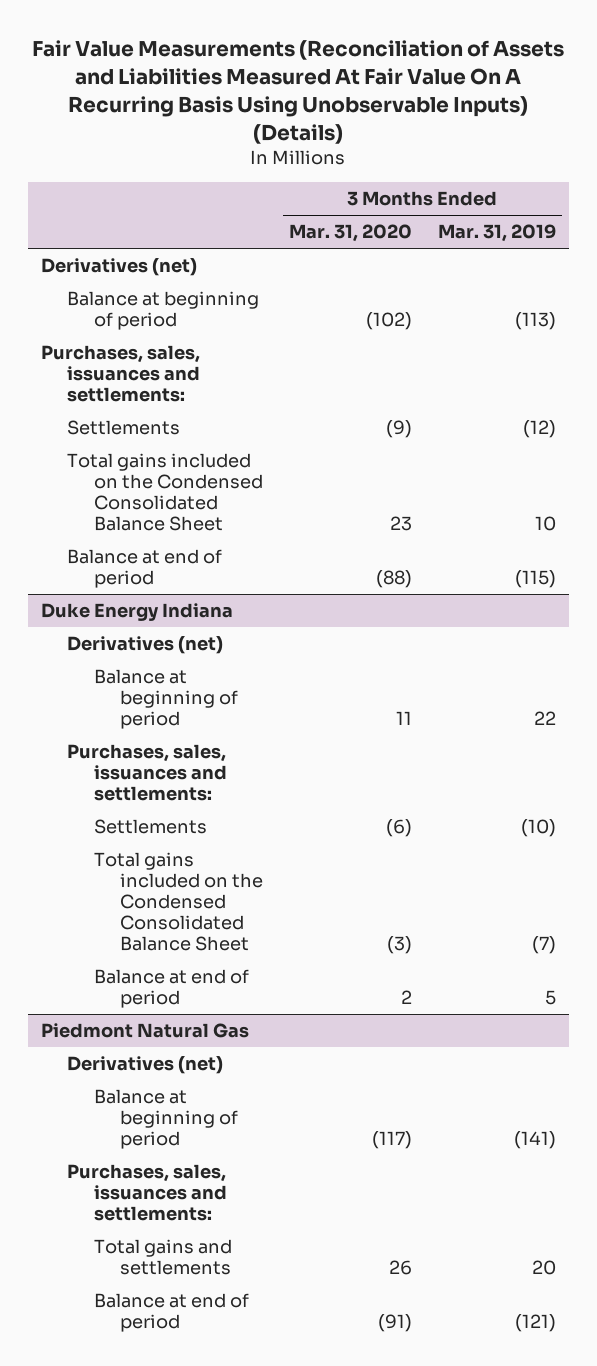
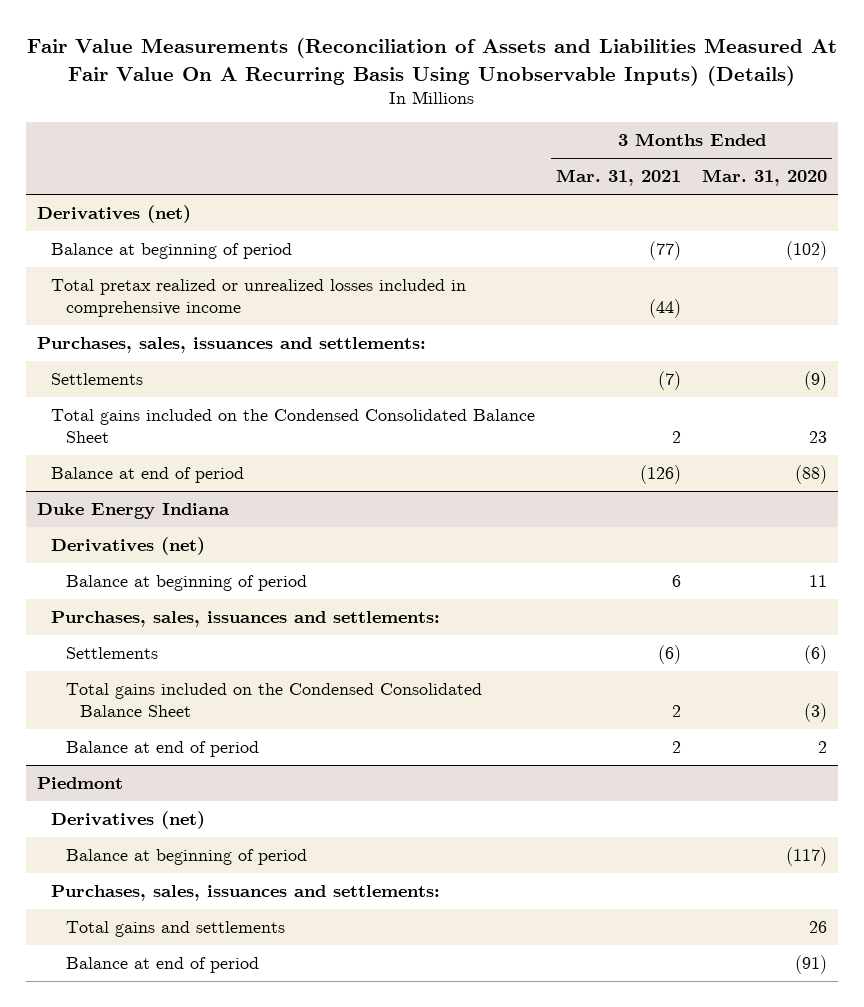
[437,224,556,243] Mar. 31, 2019 -> none
none -> [556,169,682,187] Mar. 31, 2021
none -> [51,279,467,318] Total pretax realized or unrealized losses included in comprehensive income
[41,1023,250,1039] Piedmont Natural Gas -> [36,777,123,790] Piedmont

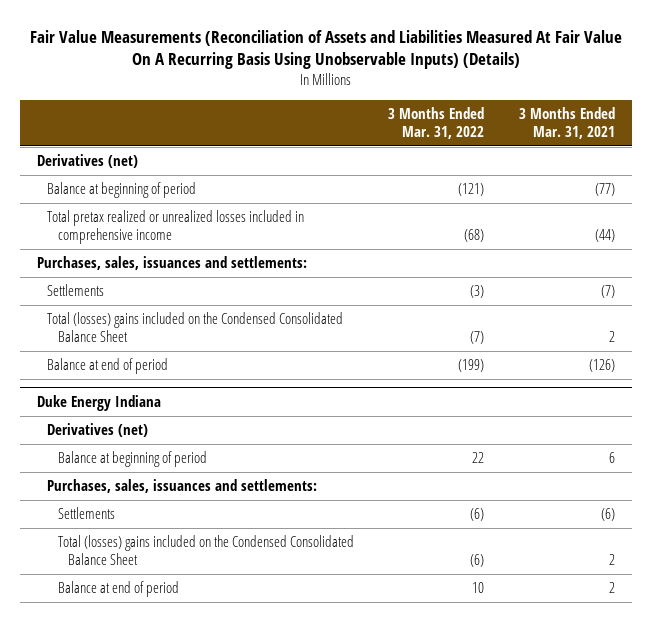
[702,169,828,187] Mar. 31, 2020 -> none
none -> [388,107,485,139] 3 Months Ended Mar. 31, 2022
[51,409,536,444] Total gains included on the Condensed Consolidated Balance Sheet -> [47,312,344,342] Total (losses) gains included on the Condensed Consolidated Balance Sheet
[65,683,482,718] Total gains included on the Condensed Consolidated Balance Sheet -> [57,535,354,565] Total (losses) gains included on the Condensed Consolidated Balance Sheet
[36,777,123,790] Piedmont -> none
[51,811,206,830] Derivatives (net) -> none
[65,849,307,866] Balance at beginning of period -> none
[51,885,441,902] Purchases, sales, issuances and settlements: -> none
[65,921,285,938] Total gains and settlements -> none
[65,957,259,974] Balance at end of period -> none

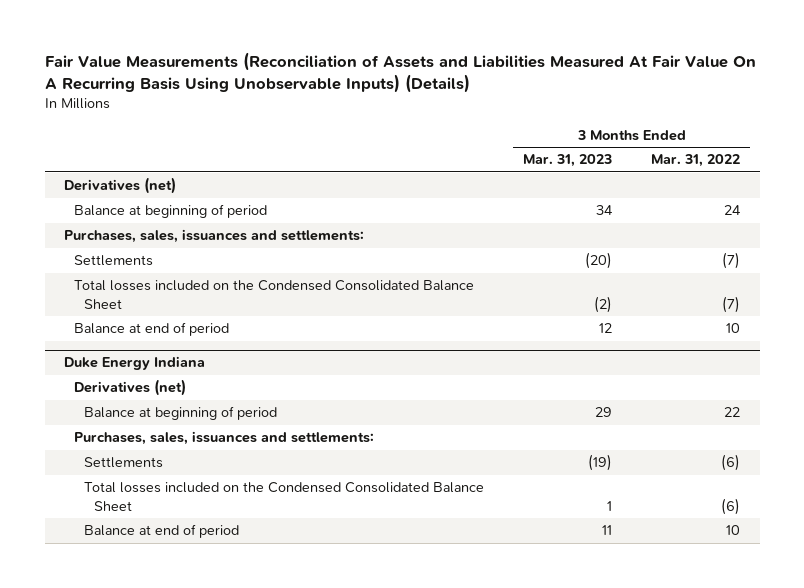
[518,107,615,139] 3 Months Ended Mar. 31, 2021 -> none
none -> [523,154,613,168] Mar. 31, 2023
[47,210,305,244] Total pretax realized or unrealized losses included in comprehensive income -> none
[458,183,485,197] (121) -> [724,205,742,216] 24
[470,285,485,299] (3) -> [722,252,741,270] (7)
[47,312,344,342] Total (losses) gains included on the Condensed Consolidated Balance Sheet -> [74,280,475,309] Total losses included on the Condensed Consolidated Balance Sheet
[458,359,485,373] (199) -> [726,323,741,334] 10
[57,535,354,565] Total (losses) gains included on the Condensed Consolidated Balance Sheet -> [84,482,485,511] Total losses included on the Condensed Consolidated Balance Sheet

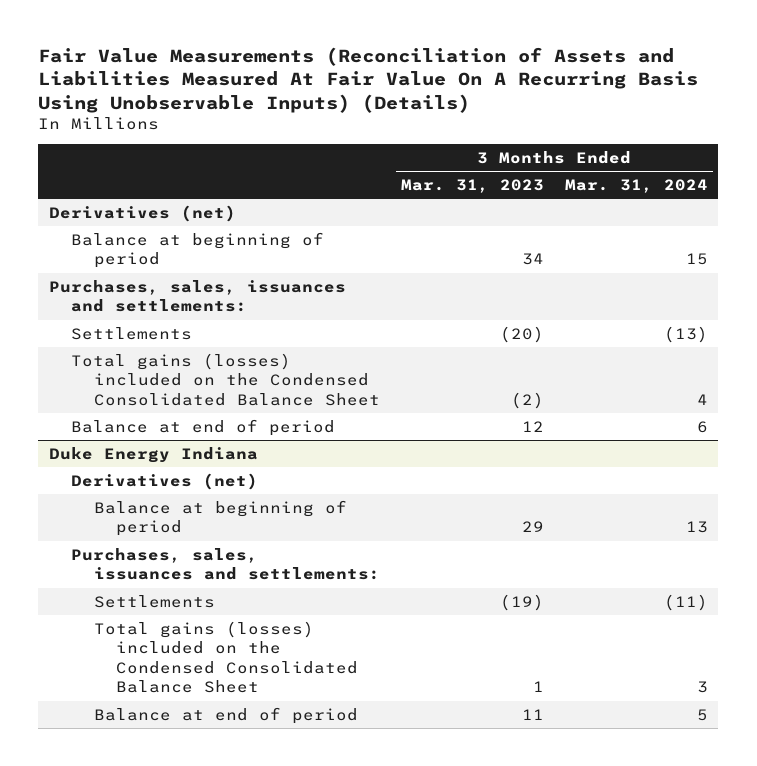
[651,154,741,168] Mar. 31, 2022 -> none
none -> [564,178,708,193] Mar. 31, 2024
[74,280,475,309] Total losses included on the Condensed Consolidated Balance Sheet -> [71,352,380,406] Total gains (losses) included on the Condensed Consolidated Balance Sheet
[84,482,485,511] Total losses included on the Condensed Consolidated Balance Sheet -> [93,620,359,694] Total gains (losses) included on the Condensed Consolidated Balance Sheet

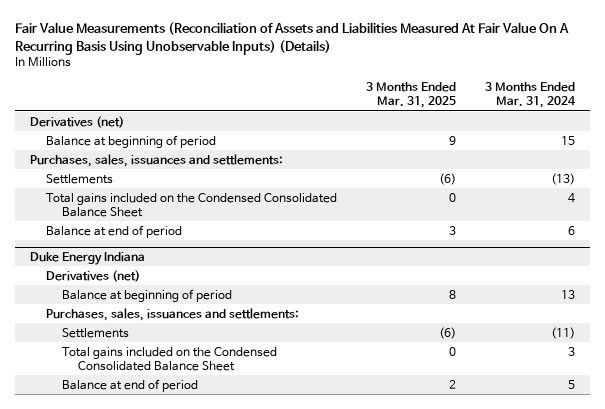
[400,178,544,193] Mar. 31, 2023 -> none
none -> [366,81,457,109] 3 Months Ended Mar. 31, 2025
[71,352,380,406] Total gains (losses) included on the Condensed Consolidated Balance Sheet -> [45,192,337,218] Total gains included on the Condensed Consolidated Balance Sheet
[93,620,359,694] Total gains (losses) included on the Condensed Consolidated Balance Sheet -> [61,346,277,372] Total gains included on the Condensed Consolidated Balance Sheet

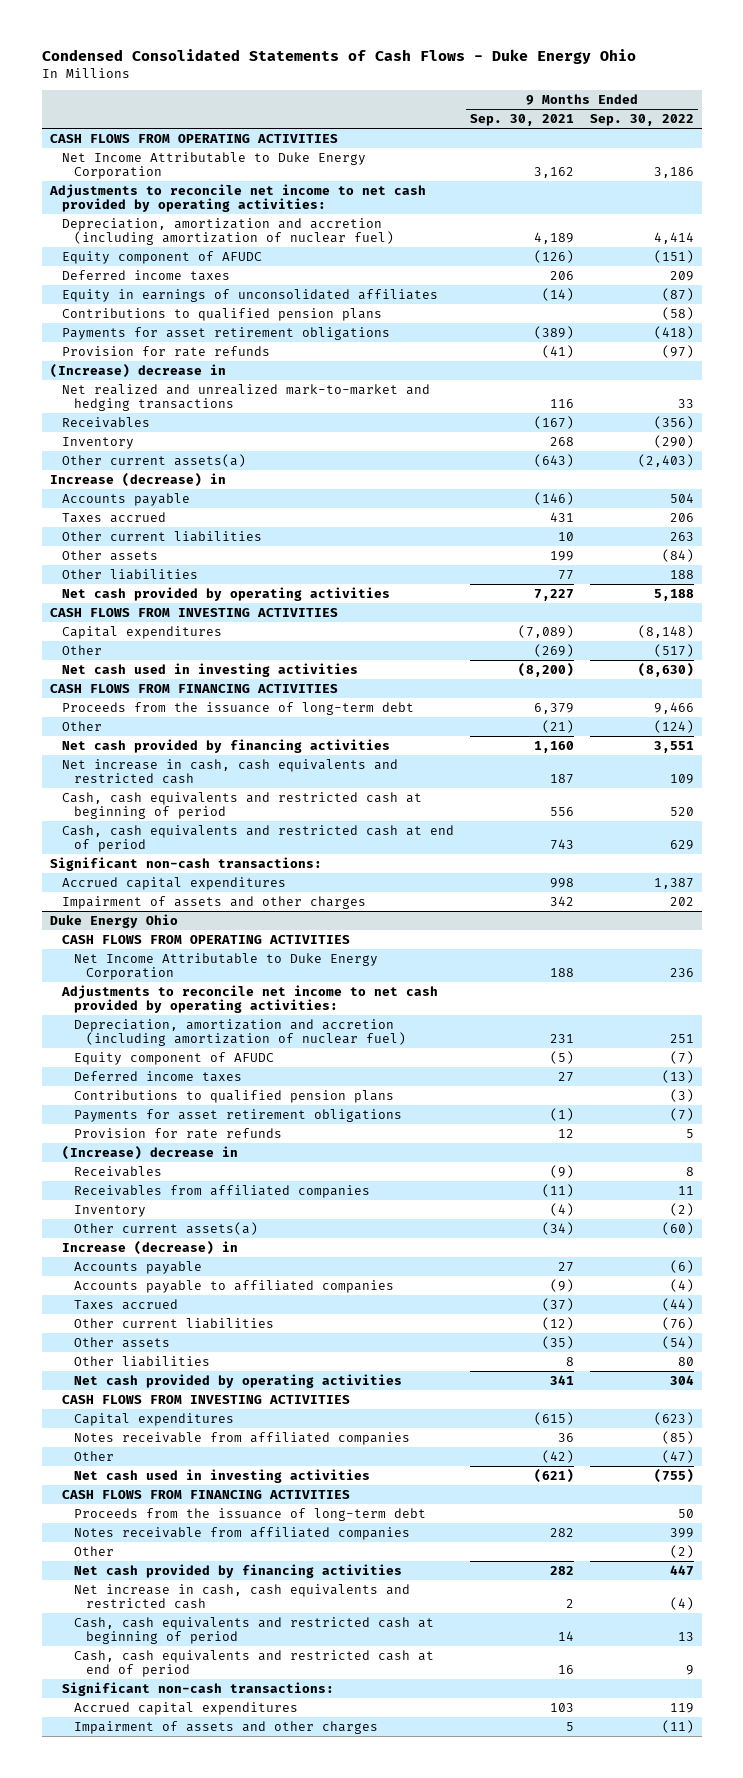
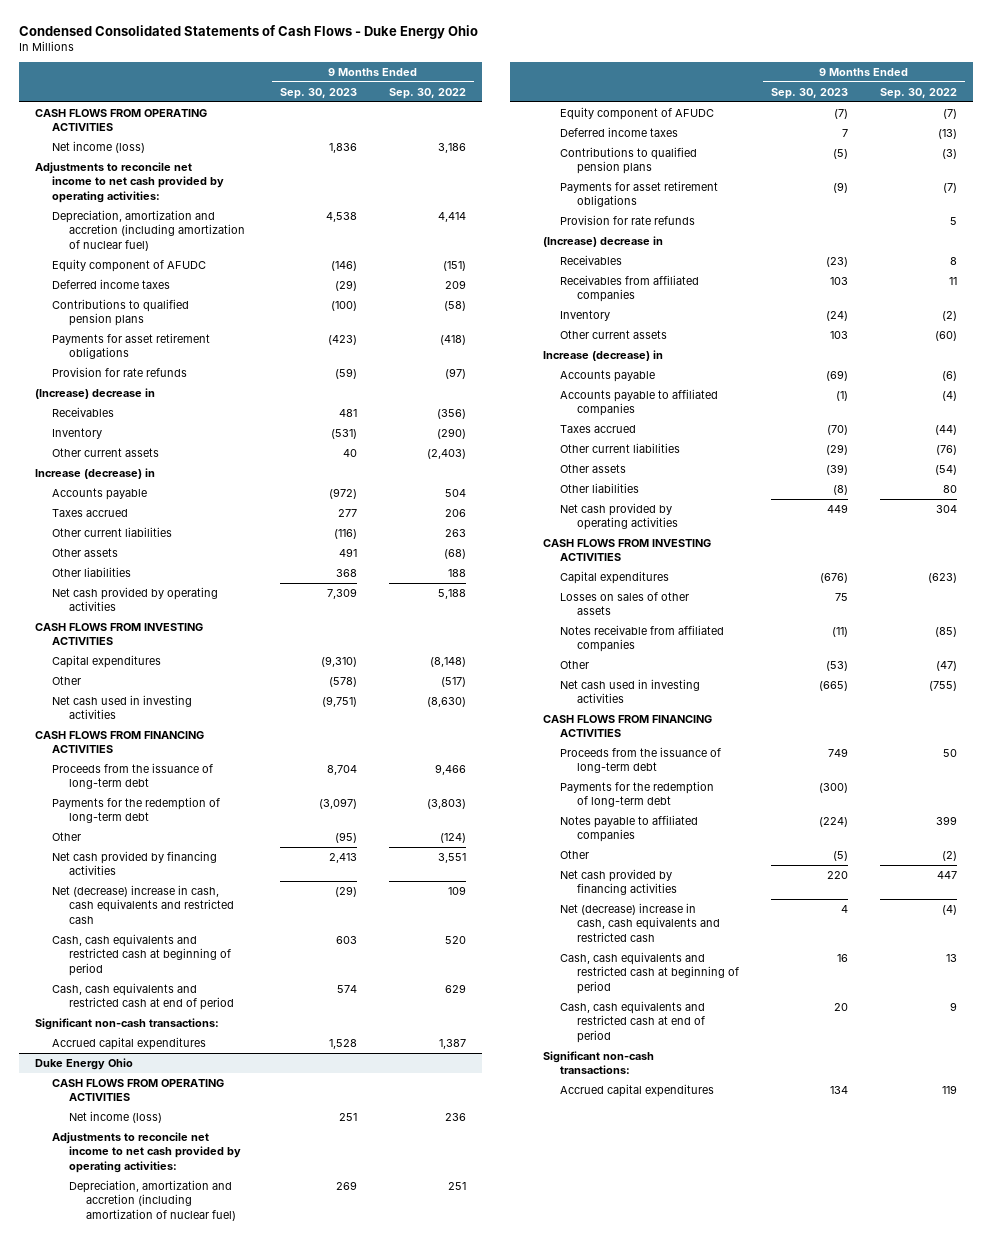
[469,114,574,127] Sep. 30, 2021 -> none
none -> [280,87,358,99] Sep. 30, 2023
[61,151,366,180] Net Income Attributable to Duke Energy Corporation -> [51,140,145,153] Net income (loss)
[61,288,438,302] Equity in earnings of unconsolidated affiliates -> none
[61,383,430,412] Net realized and unrealized mark-to-market and hedging transactions -> none
[61,453,246,467] Other current assets(a) -> [51,447,159,457] Other current assets
[661,548,694,562] (84) -> [444,548,467,559] (68)
none -> [51,796,220,824] Payments for the redemption of long-term debt
[61,758,398,785] Net increase in cash, cash equivalents and restricted cash -> [51,884,235,924] Net (decrease) increase in cash, cash equivalents and restricted cash
[61,895,366,909] Impairment of assets and other charges -> none
[73,952,378,981] Net Income Attributable to Duke Energy Corporation -> [69,1110,163,1123] Net income (loss)
[73,1221,258,1235] Other current assets(a) -> [560,329,668,339] Other current assets
none -> [560,591,690,616] Losses on sales of other assets
none -> [560,780,715,808] Payments for the redemption of long-term debt
[73,1526,410,1540] Notes receivable from affiliated companies -> [560,814,699,843] Notes payable to affiliated companies
[73,1583,410,1610] Net increase in cash, cash equivalents and restricted cash -> [560,902,721,942] Net (decrease) increase in cash, cash equivalents and restricted cash
[73,1720,378,1734] Impairment of assets and other charges -> none

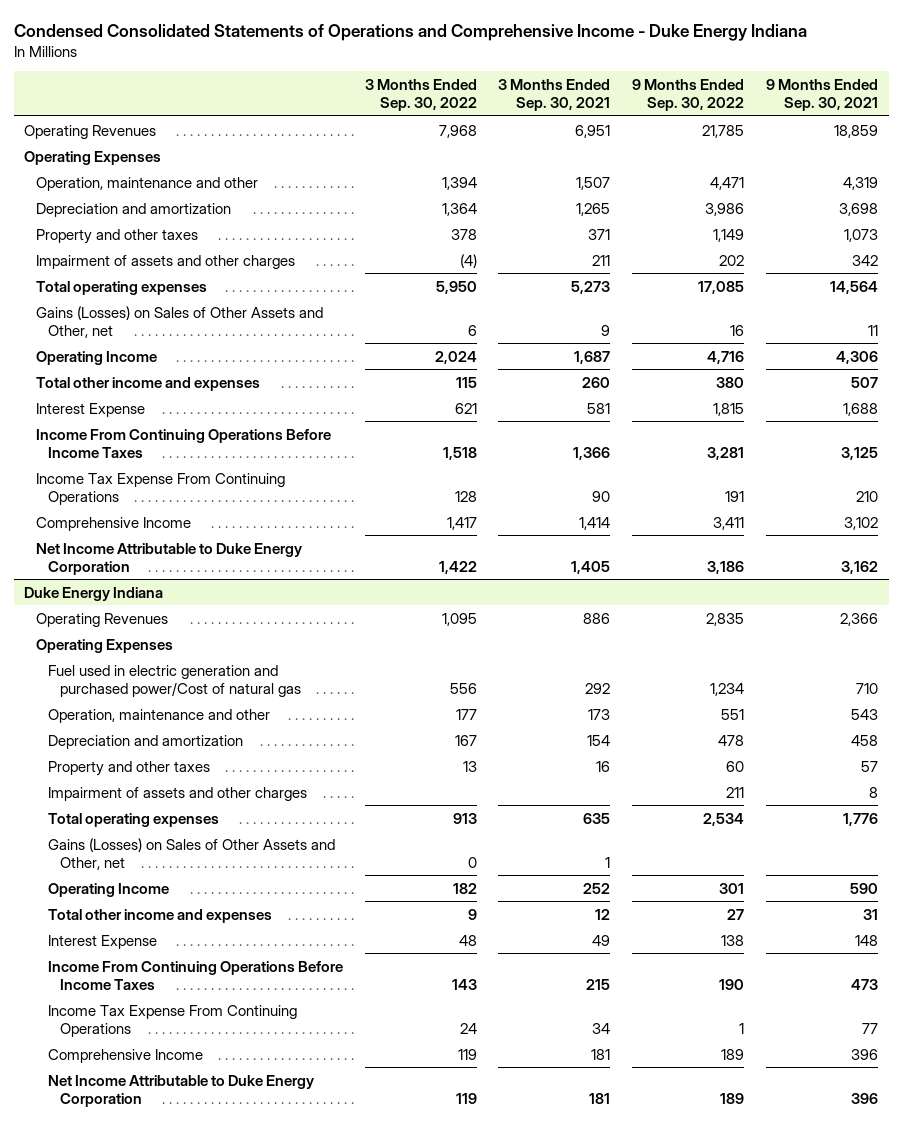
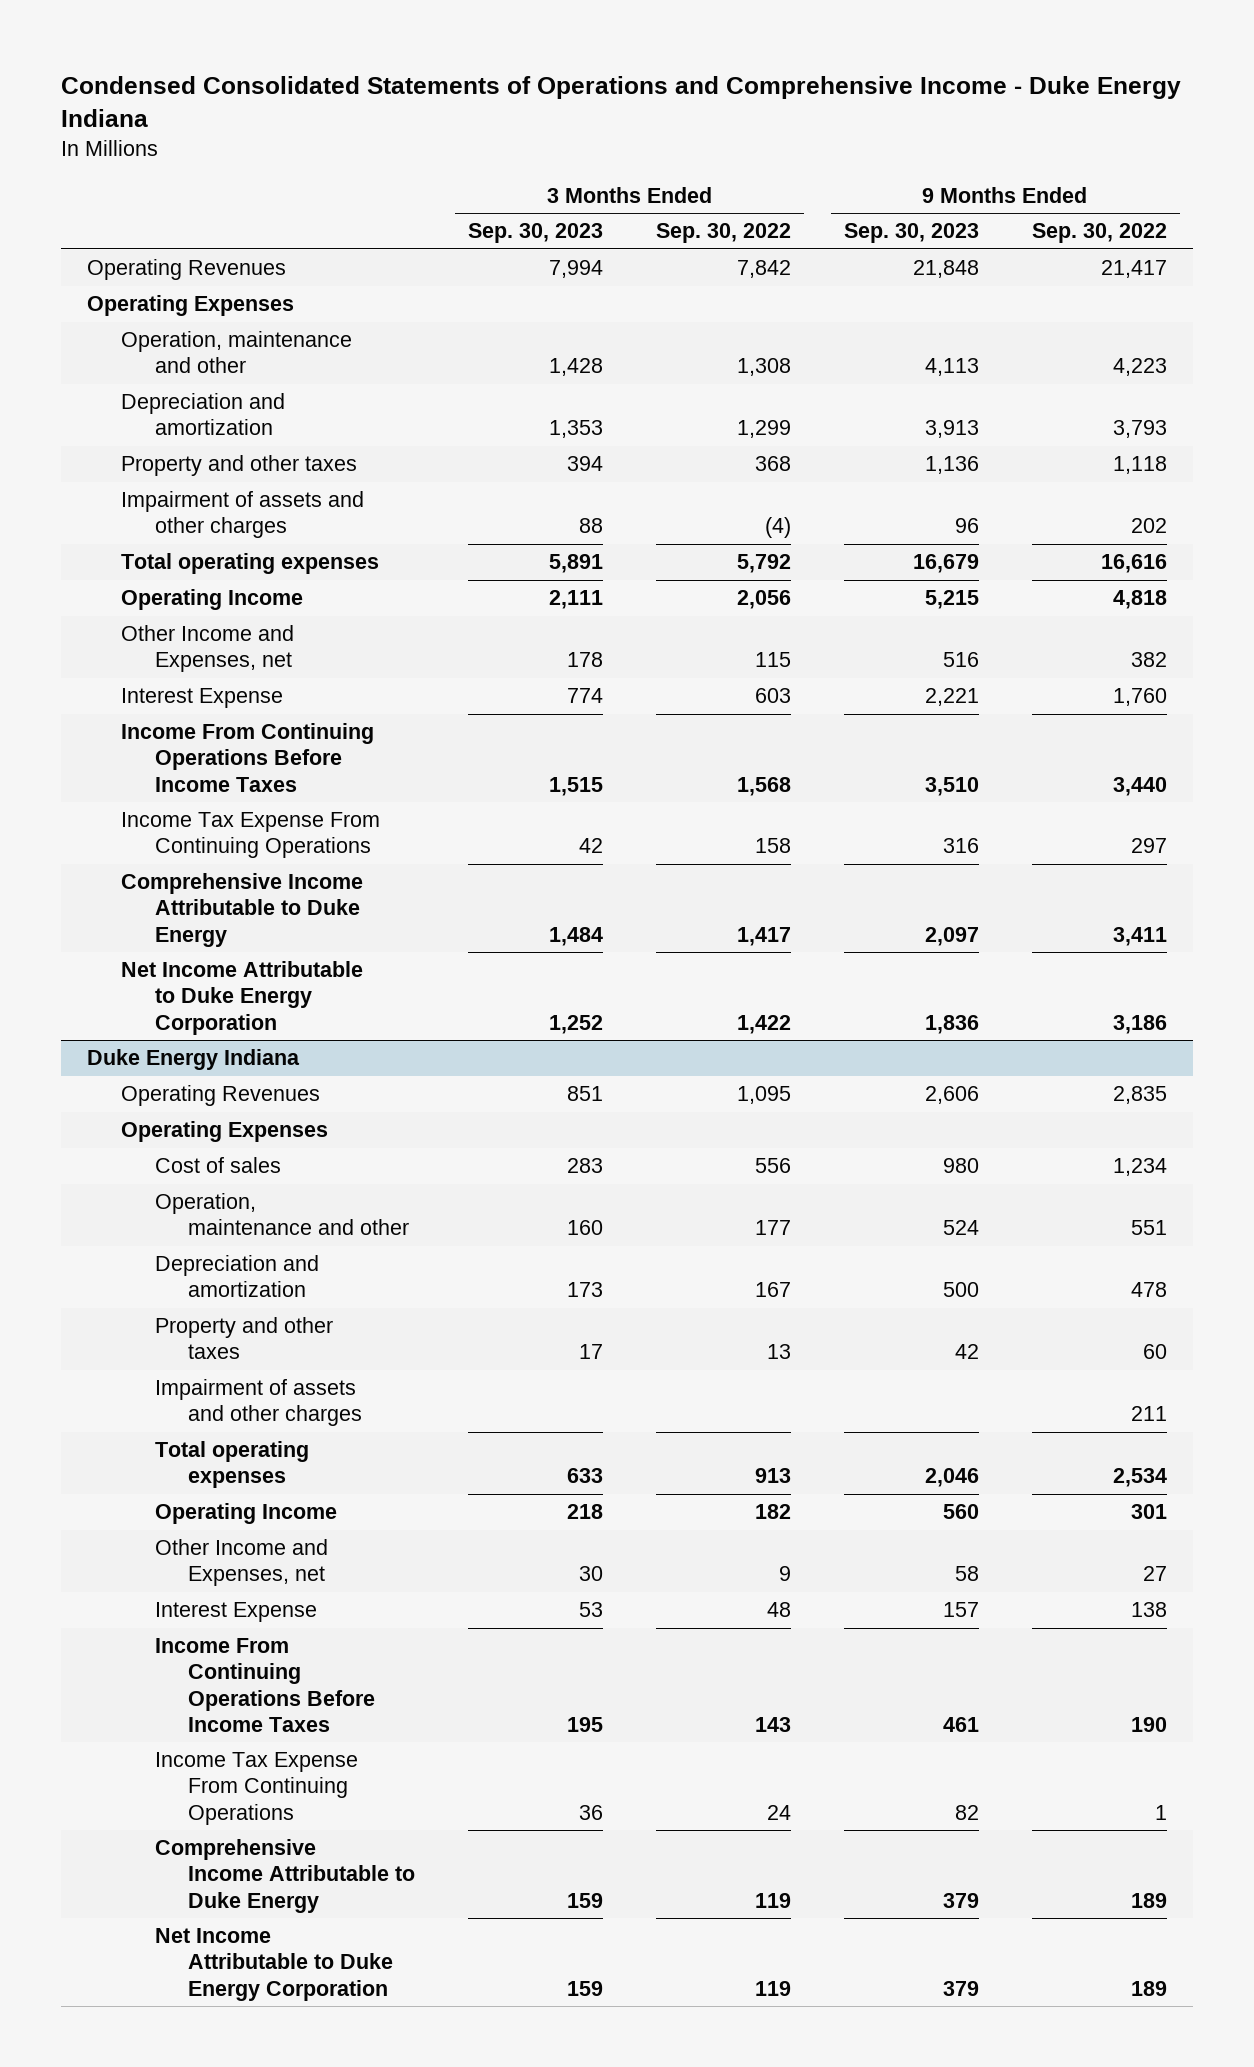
[498,78,611,111] 3 Months Ended Sep. 30, 2021 -> none
[765,78,878,111] 9 Months Ended Sep. 30, 2021 -> none
none -> [468,223,604,244] Sep. 30, 2023
none -> [843,223,979,244] Sep. 30, 2023
[438,124,477,138] 7,968 -> [737,260,792,279] 7,842
[702,124,745,138] 21,785 -> [1100,260,1167,279] 21,417
[441,176,477,190] 1,394 -> [737,358,792,377] 1,308
[710,176,745,190] 4,471 -> [1112,358,1167,377] 4,223
[441,202,477,216] 1,364 -> [737,420,792,439] 1,299
[705,202,745,216] 3,986 -> [1112,420,1167,439] 3,793
[450,228,477,240] 378 -> [755,456,792,472] 368
[713,228,745,242] 1,149 -> [1112,456,1167,475] 1,118
[36,305,324,338] Gains (Losses) on Sales of Other Assets and Other, net -> none
[435,280,477,294] 5,950 -> [737,554,792,574] 5,792
[698,280,745,294] 17,085 -> [1100,554,1167,574] 16,616
[434,350,477,364] 2,024 -> [737,590,792,610] 2,056
[707,350,745,364] 4,716 -> [1112,590,1167,610] 4,818
[36,376,261,391] Total other income and expenses -> [120,625,294,673] Other Income and Expenses, net
[716,376,745,388] 380 -> [1130,652,1167,668] 382
[454,402,477,414] 621 -> [755,688,792,704] 603
[713,402,745,416] 1,815 -> [1112,688,1167,707] 1,760
[442,446,477,460] 1,518 -> [737,776,792,796] 1,568
[707,446,745,460] 3,281 -> [1112,776,1167,796] 3,440
[454,490,477,502] 128 -> [755,838,792,854] 158
[725,490,745,502] 191 -> [1130,838,1167,854] 297
[36,516,192,531] Comprehensive Income -> [120,873,363,947] Comprehensive Income Attributable to Duke Energy
[47,664,301,697] Fuel used in electric generation and purchased power/Cost of natural gas -> [154,1157,281,1174] Cost of sales
[47,837,335,870] Gains (Losses) on Sales of Other Assets and Other, net -> none
[47,908,272,923] Total other income and expenses -> [154,1539,328,1587] Other Income and Expenses, net
[47,1048,203,1063] Comprehensive Income -> [154,1839,416,1913] Comprehensive Income Attributable to Duke Energy

